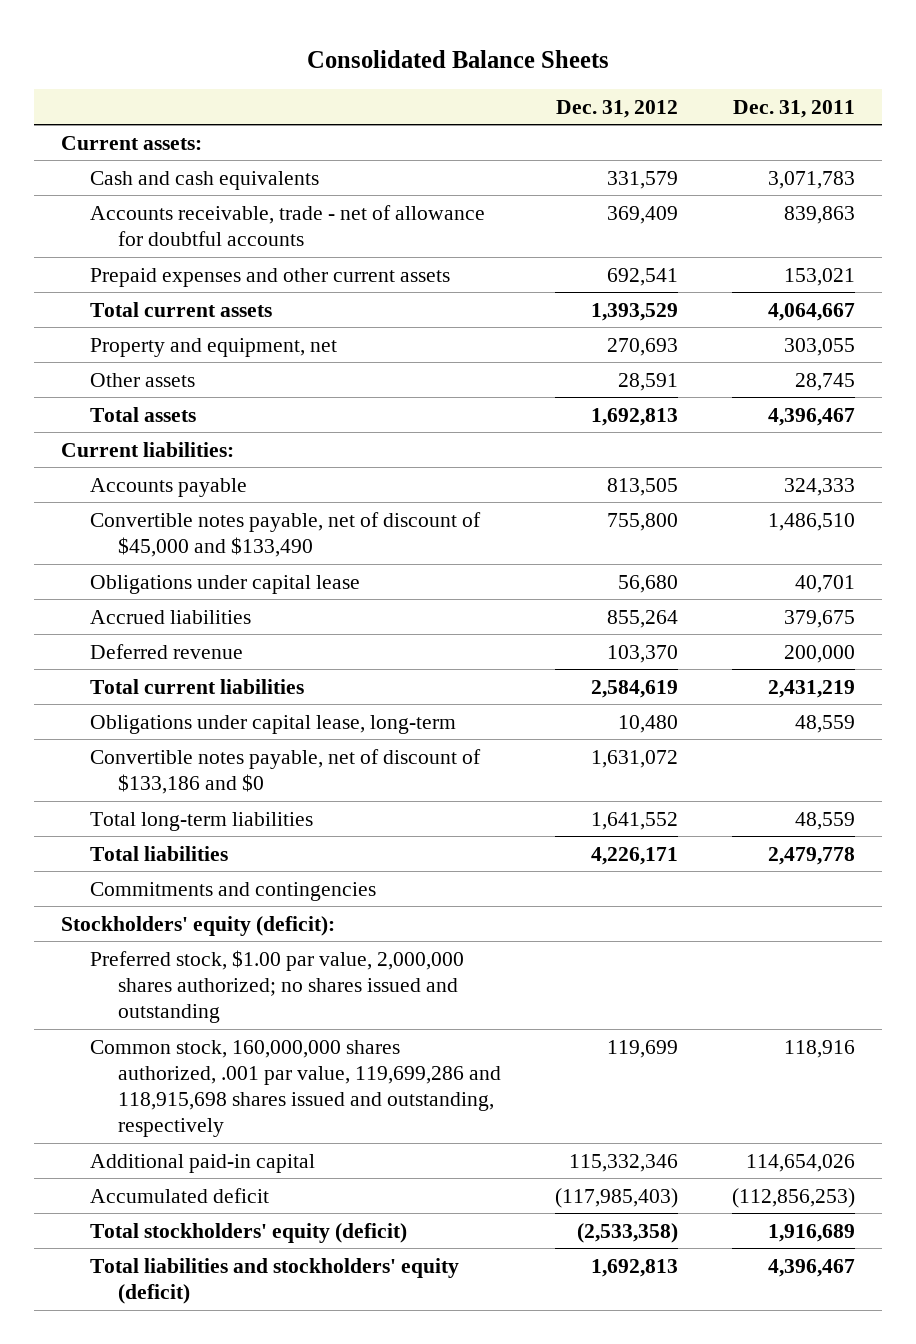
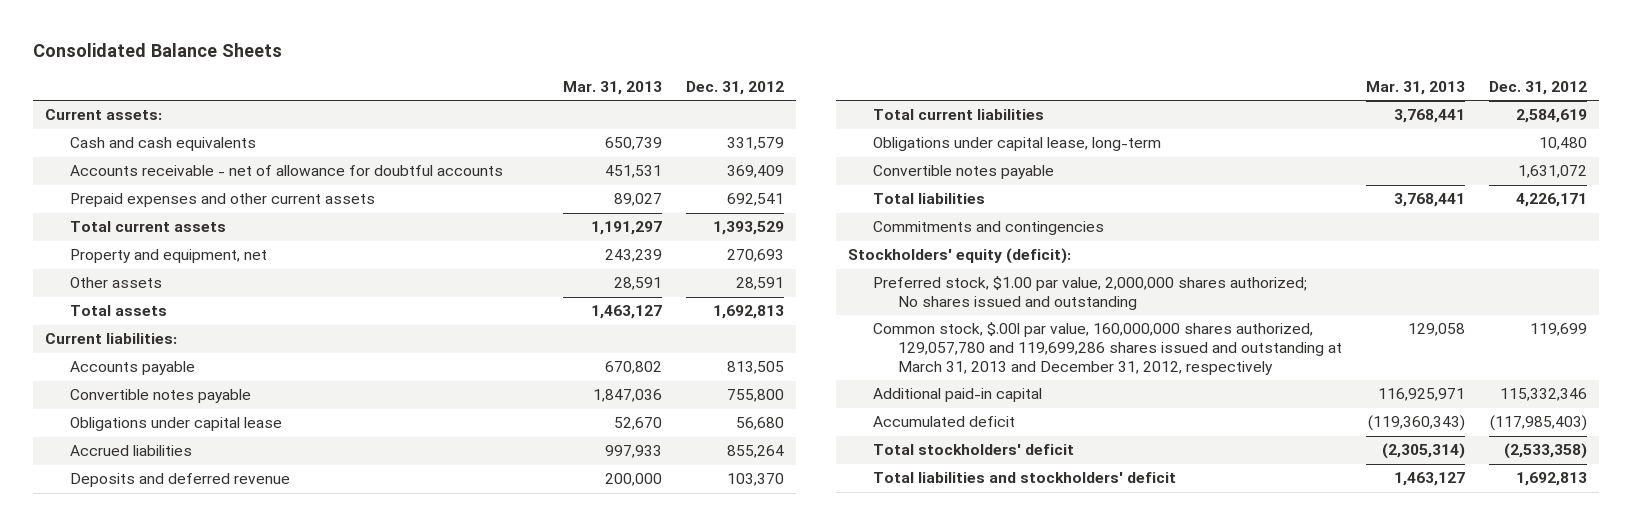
[732,99,855,118] Dec. 31, 2011 -> none
none -> [562,81,662,96] Mar. 31, 2013
[89,204,485,246] Accounts receivable, trade - net of allowance for doubtful accounts -> [69,165,503,177] Accounts receivable - net of allowance for doubtful accounts
[89,511,481,557] Convertible notes payable, net of discount of $45,000 and $133,490 -> [69,389,251,404] Convertible notes payable
[89,643,243,659] Deferred revenue -> [69,473,290,488] Deposits and deferred revenue
[89,811,313,831] Total long-term liabilities -> none
[89,748,481,794] Convertible notes payable, net of discount of $133,186 and $0 -> [872,165,1054,180] Convertible notes payable
[89,949,464,1024] Preferred stock, $1.00 par value, 2,000,000 shares authorized; no shares issued and outstanding -> [872,276,1307,311] Preferred stock, $1.00 par value, 2,000,000 shares authorized; No shares issued and outstanding
[89,1039,502,1138] Common stock, 160,000,000 shares authorized, .001 par value, 119,699,286 and 118,915,698 shares issued and outstanding, respectively -> [872,322,1342,375] Common stock, $.00l par value, 160,000,000 shares authorized, 129,057,780 and 119,699,286 shares issued and outstanding at March 31, 2013 and December 31, 2012, respectively
[89,1222,407,1243] Total stockholders' equity (deficit) -> [872,444,1074,456] Total stockholders' deficit
[89,1257,459,1304] Total liabilities and stockholders' equity (deficit) -> [872,472,1176,484] Total liabilities and stockholders' deficit

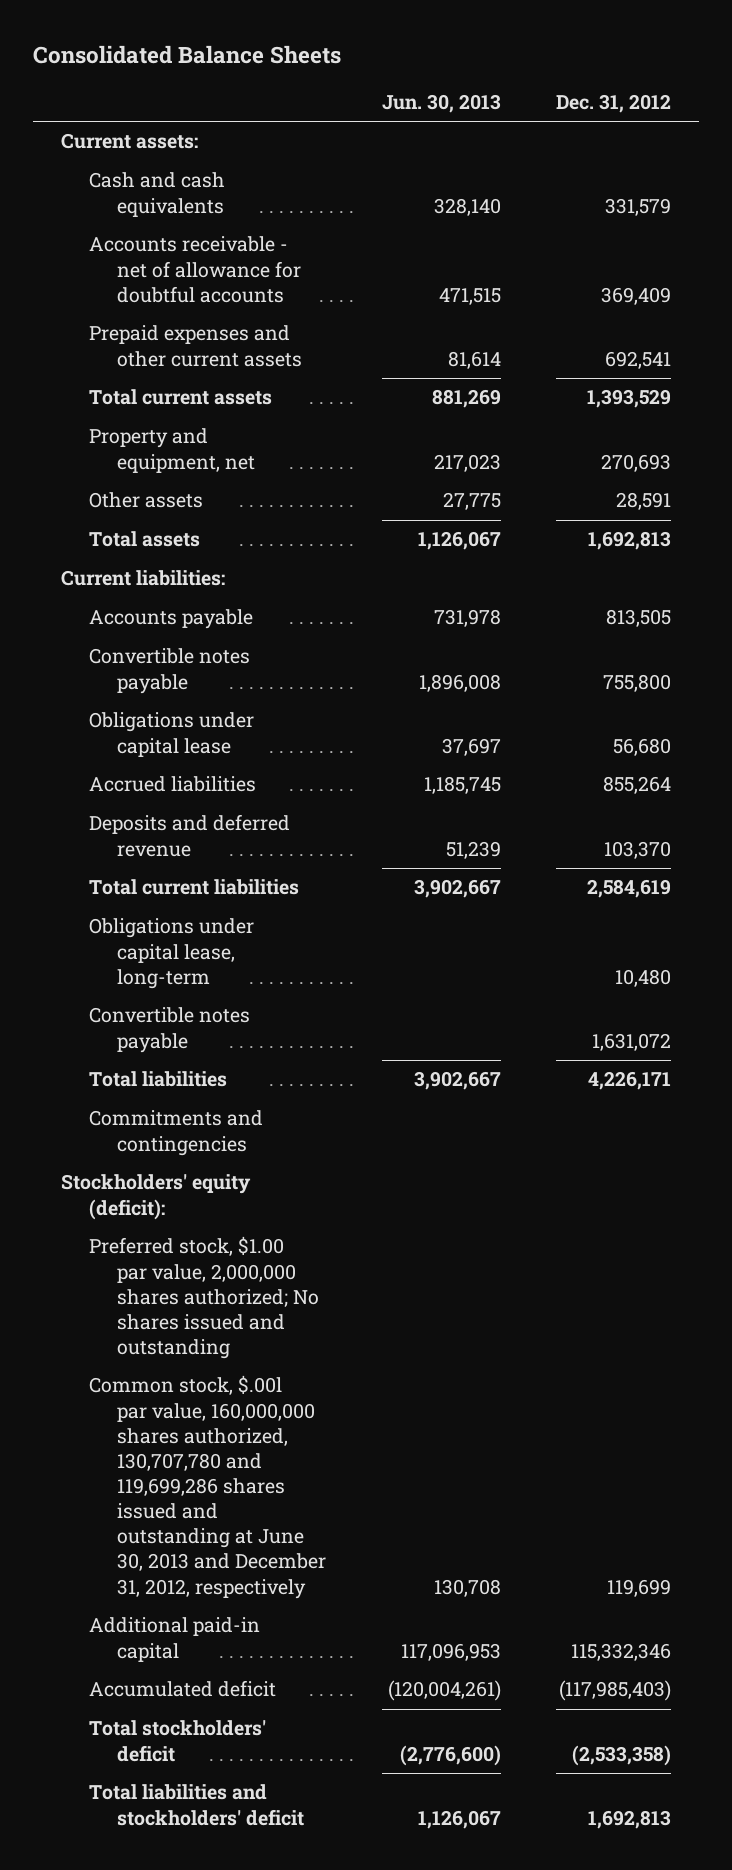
[562,81,662,96] Mar. 31, 2013 -> none
none -> [381,94,501,114] Jun. 30, 2013
[872,322,1342,375] Common stock, $.00l par value, 160,000,000 shares authorized, 129,057,780 and 119,699,286 shares issued and outstanding at March 31, 2013 and December 31, 2012, respectively -> [89,1375,327,1599] Common stock, $.00l par value, 160,000,000 shares authorized, 130,707,780 and 119,699,286 shares issued and outstanding at June 30, 2013 and December 31, 2012, respectively

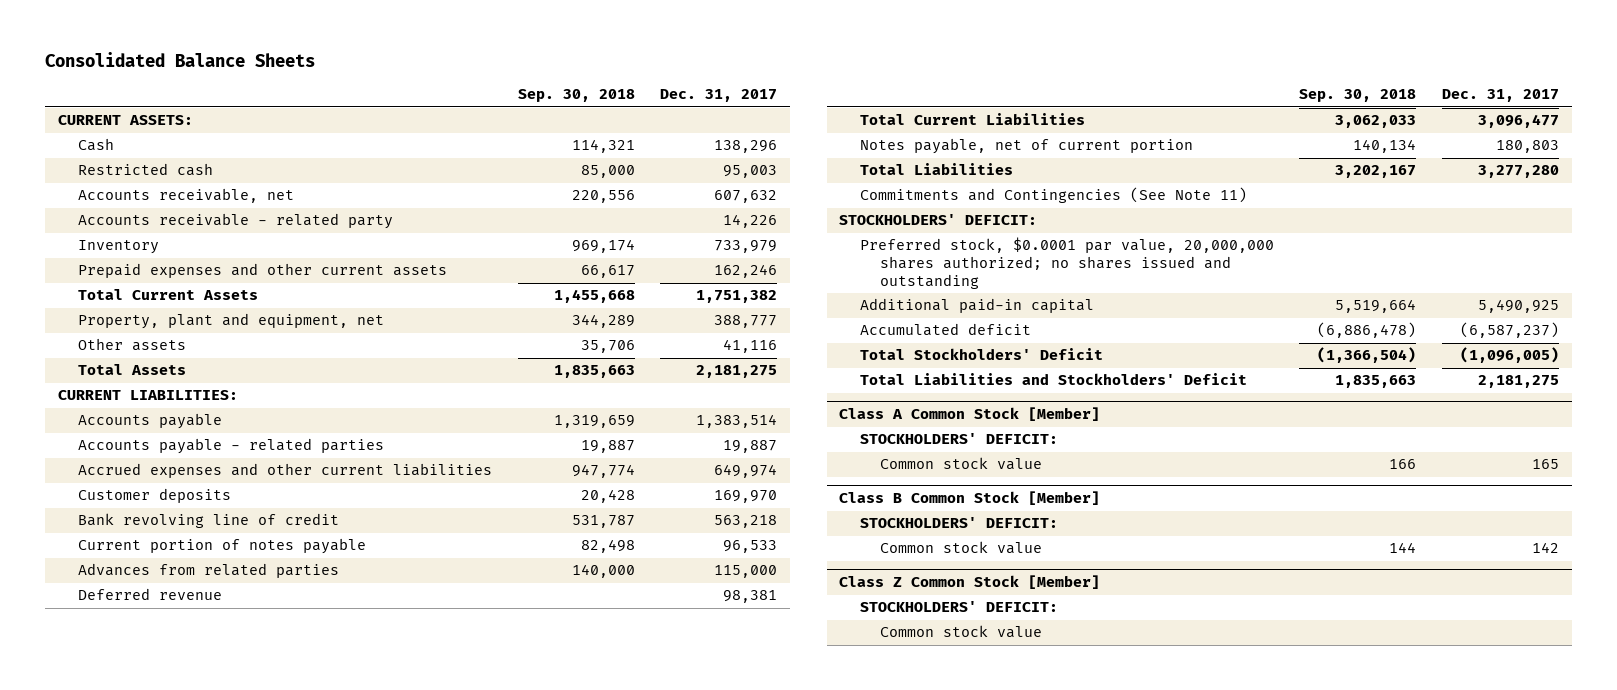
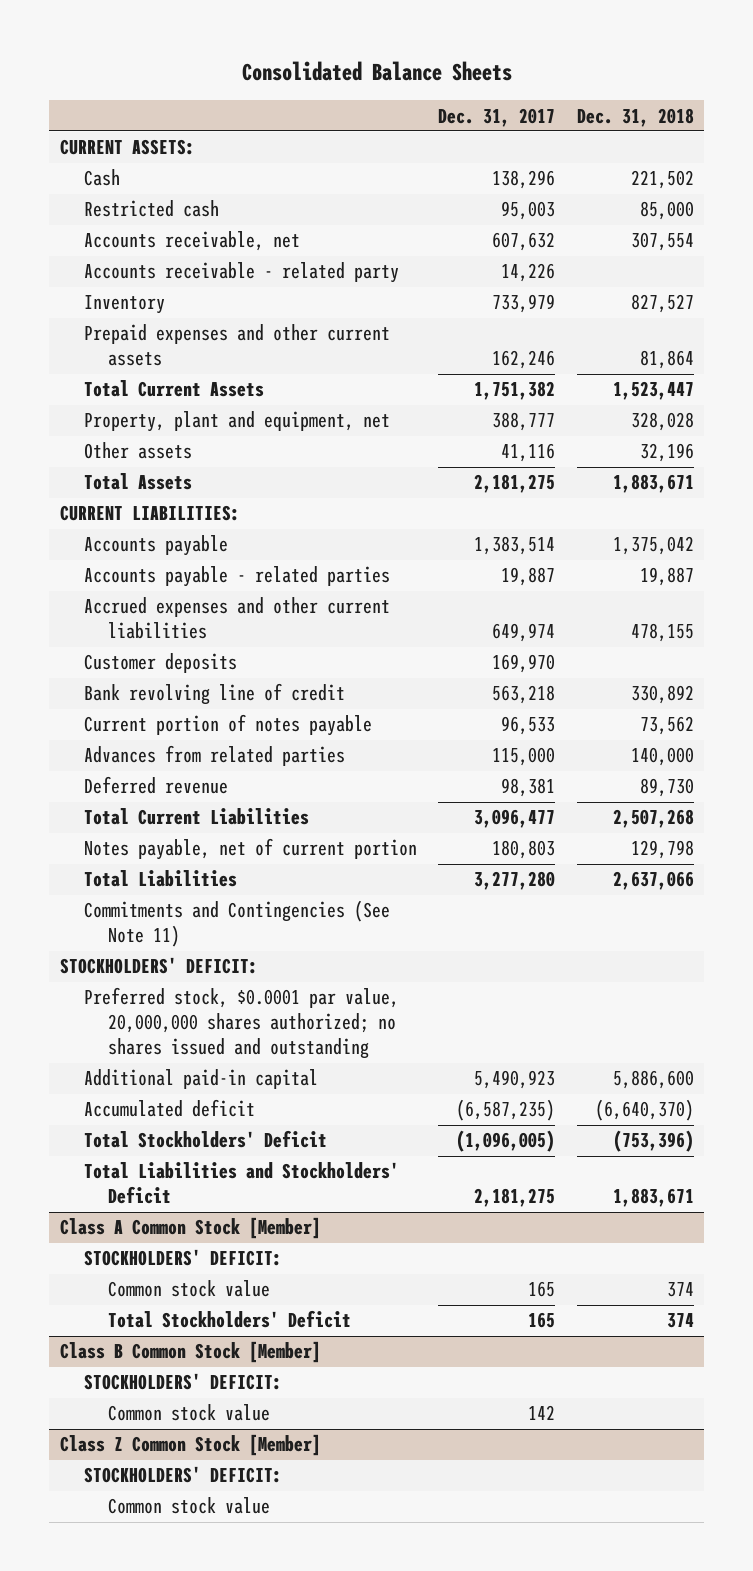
[517,89,635,103] Sep. 30, 2018 -> none
none -> [576,107,694,127] Dec. 31, 2018
[1478,299,1560,314] 5,490,925 -> [474,1070,556,1090] 5,490,923
[1460,322,1560,339] (6,587,237) -> [456,1099,556,1122] (6,587,235)
none -> [108,1310,352,1329] Total Stockholders' Deficit

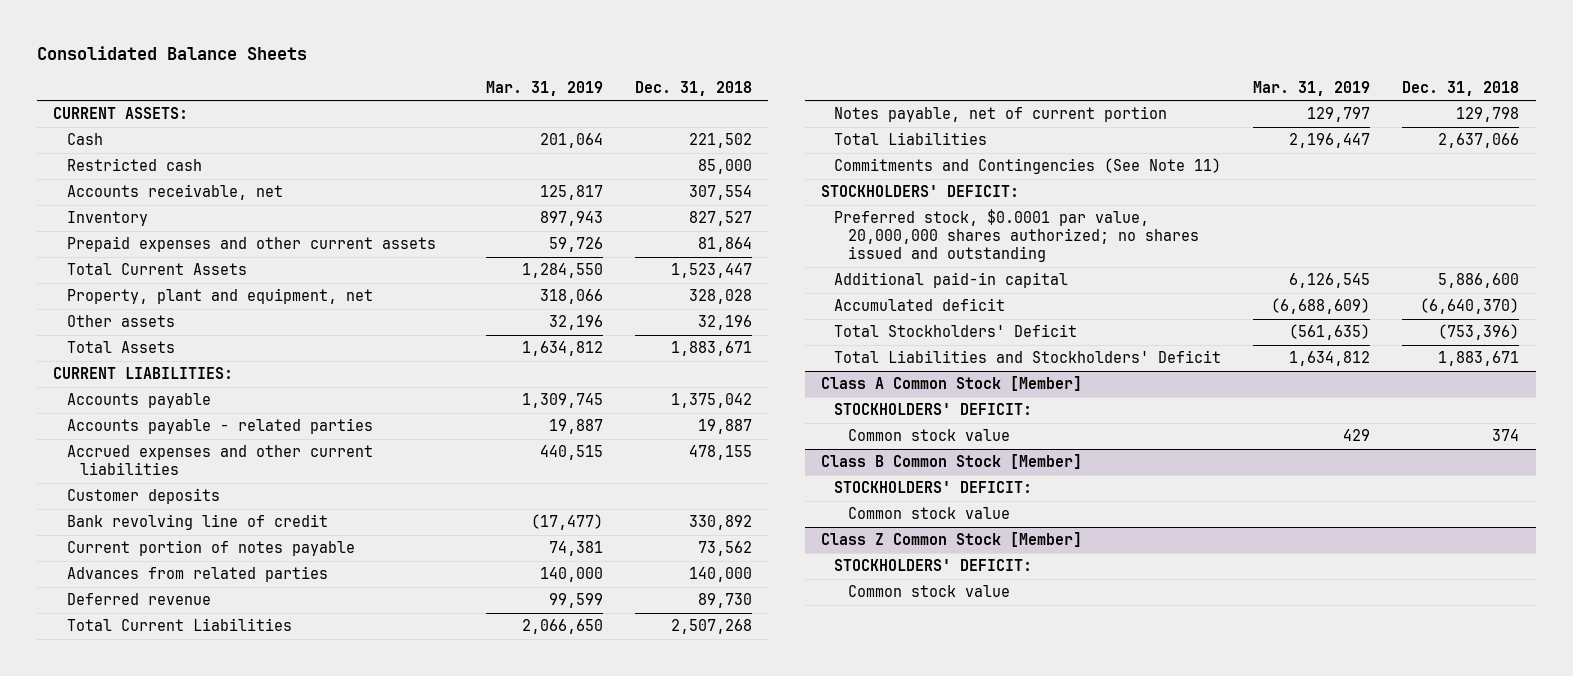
[438,107,556,127] Dec. 31, 2017 -> none
none -> [485,80,603,96] Mar. 31, 2019
[83,262,399,284] Accounts receivable - related party -> none
[108,1310,352,1329] Total Stockholders' Deficit -> none

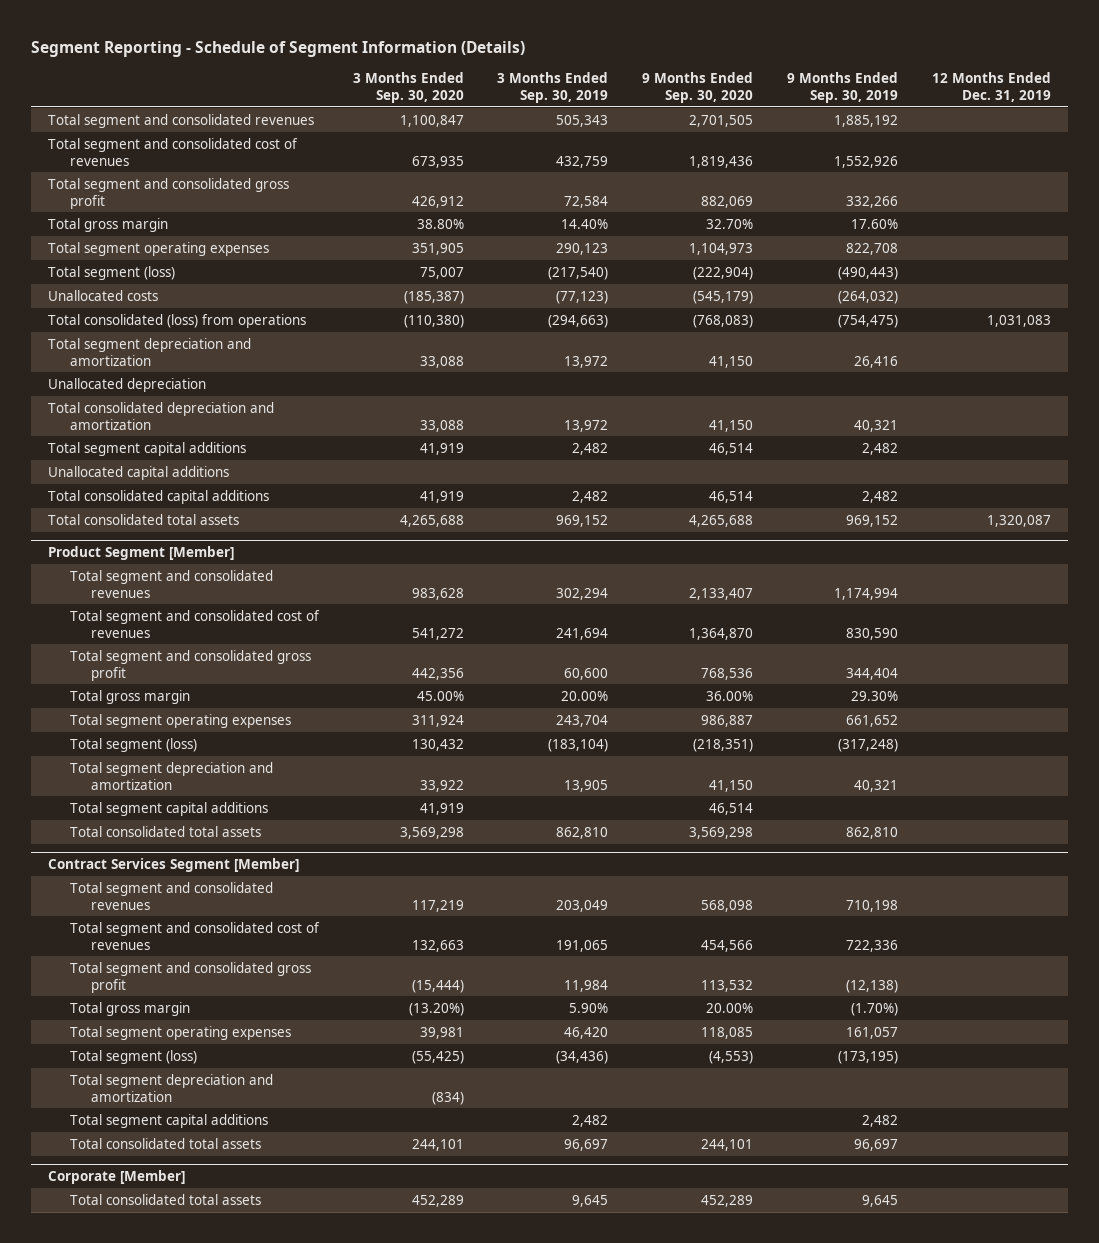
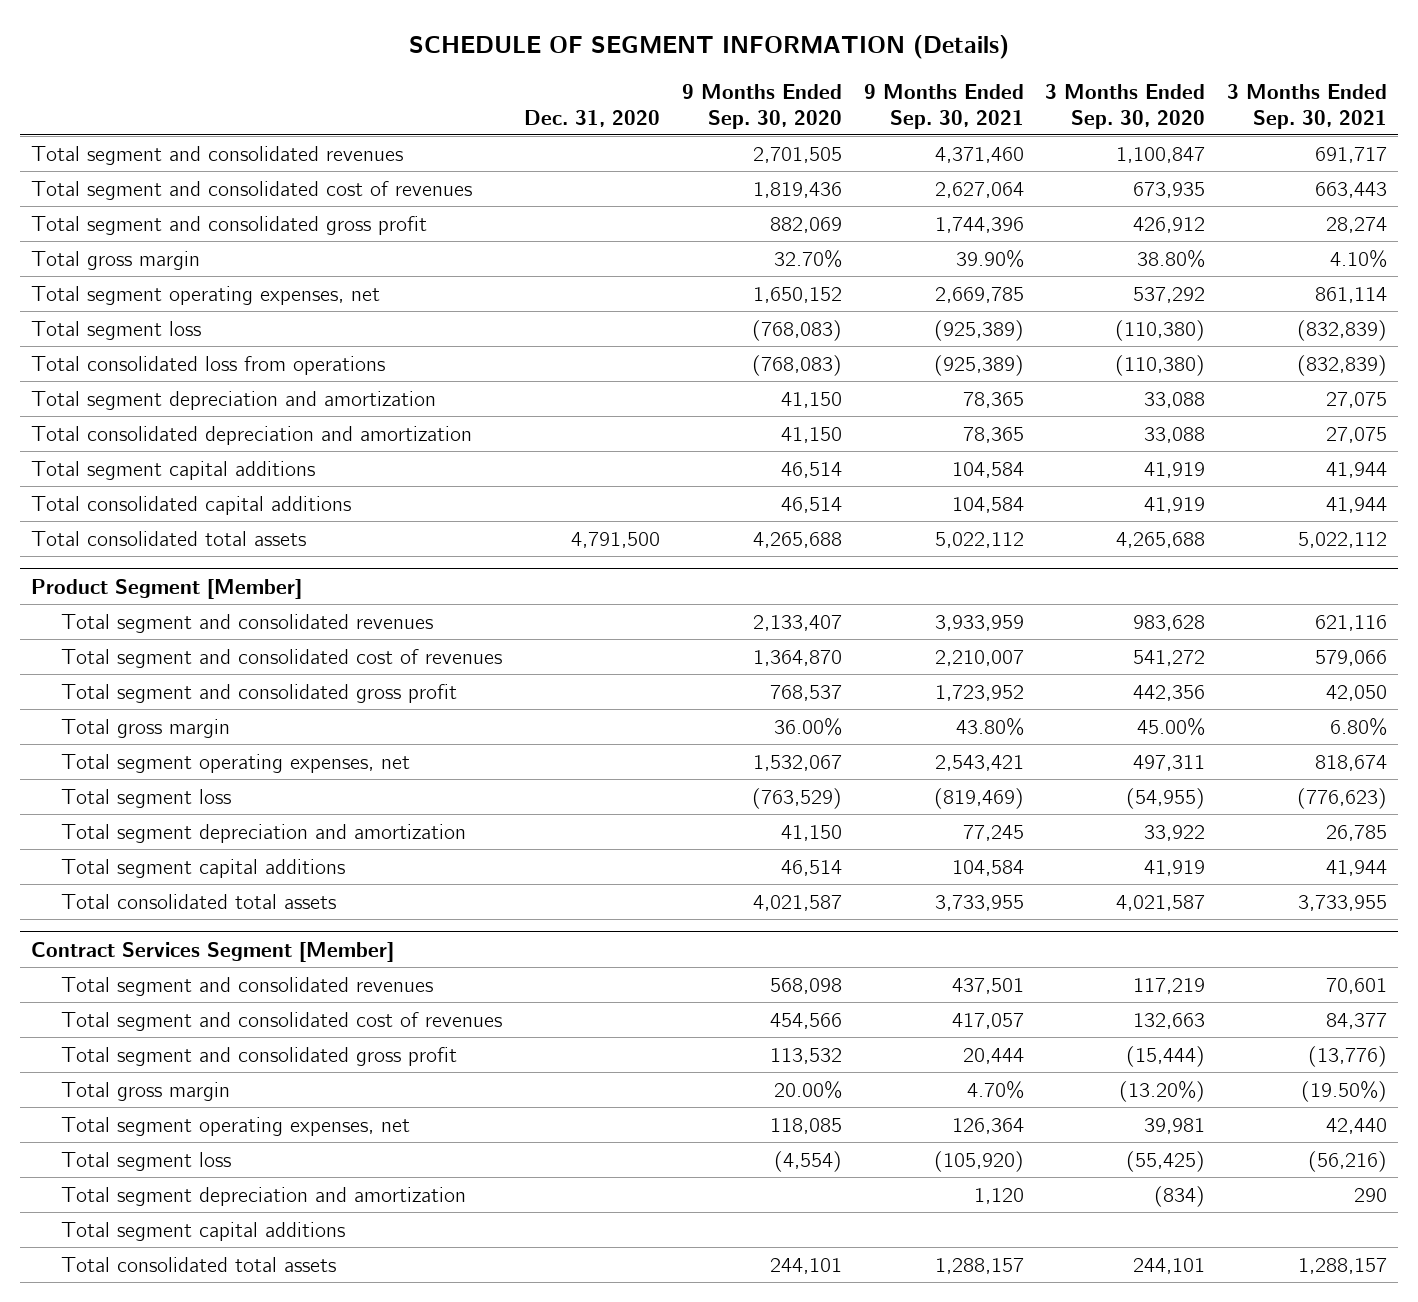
[31,40,526,57] Segment Reporting - Schedule of Segment Information (Details) -> [409,34,1010,59] SCHEDULE OF SEGMENT INFORMATION (Details)
[497,71,609,103] 3 Months Ended Sep. 30, 2019 -> none
[787,71,899,103] 9 Months Ended Sep. 30, 2019 -> none
[932,71,1052,102] 12 Months Ended Dec. 31, 2019 -> none
none -> [523,109,660,127] Dec. 31, 2020
none -> [863,83,1024,129] 9 Months Ended Sep. 30, 2021
none -> [1227,83,1388,129] 3 Months Ended Sep. 30, 2021
[48,289,159,301] Unallocated costs -> none
[48,241,270,256] Total segment operating expenses -> [31,285,381,305] Total segment operating expenses, net
[411,242,464,255] 351,905 -> [1133,286,1206,303] 537,292
[689,242,754,255] 1,104,973 -> [752,286,842,303] 1,650,152
[48,265,176,280] Total segment (loss) -> [31,320,202,340] Total segment loss
[419,266,464,279] 75,007 -> [1115,319,1206,341] (110,380)
[693,266,754,280] (222,904) -> [751,319,842,341] (768,083)
[48,313,307,328] Total consolidated (loss) from operations -> [31,355,386,375] Total consolidated loss from operations
[48,377,207,392] Unallocated depreciation -> none
[48,465,230,480] Unallocated capital additions -> none
[701,667,754,680] 768,536 -> [769,684,842,701] 768,537
[69,713,291,728] Total segment operating expenses -> [61,753,411,773] Total segment operating expenses, net
[411,714,464,727] 311,924 -> [1133,754,1206,771] 497,311
[701,714,754,727] 986,887 -> [752,754,842,771] 1,532,067
[69,737,197,752] Total segment (loss) -> [61,788,232,808] Total segment loss
[411,738,464,751] 130,432 -> [1126,787,1206,809] (54,955)
[693,738,754,752] (218,351) -> [751,787,842,809] (763,529)
[399,826,464,839] 3,569,298 -> [1116,894,1206,911] 4,021,587
[689,826,754,839] 3,569,298 -> [752,894,842,911] 4,021,587
[69,1025,291,1040] Total segment operating expenses -> [61,1116,411,1136] Total segment operating expenses, net
[69,1049,197,1064] Total segment (loss) -> [61,1151,232,1171] Total segment loss
[709,1050,754,1064] (4,553) -> [773,1150,842,1172] (4,554)
[48,1170,186,1185] Corporate [Member] -> none
[69,1193,261,1205] Total consolidated total assets -> none

